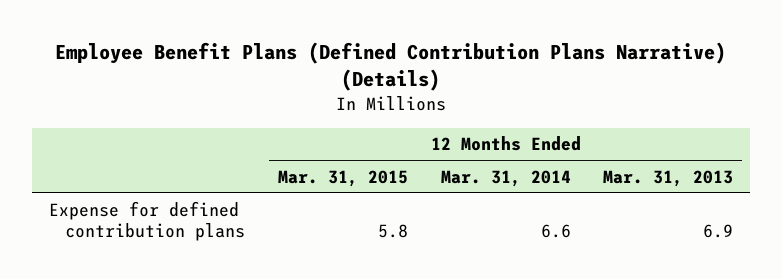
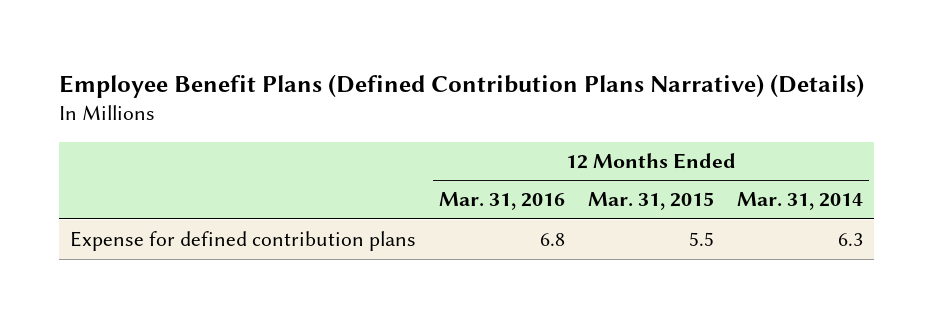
[603,169,734,187] Mar. 31, 2013 -> none
none -> [439,192,566,211] Mar. 31, 2016
[377,223,408,238] 5.8 -> [688,232,714,247] 5.5
[540,223,571,238] 6.6 -> [837,233,863,247] 6.3

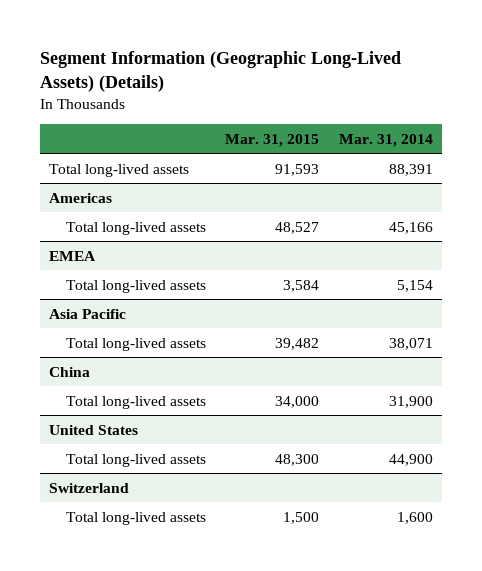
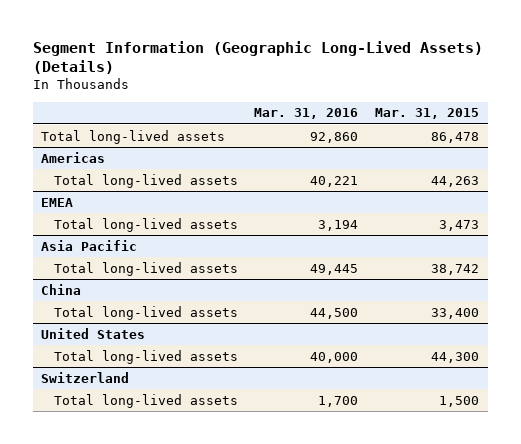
[338,133,433,147] Mar. 31, 2014 -> none
none -> [254,108,359,120] Mar. 31, 2016
[275,163,320,176] 91,593 -> [431,131,480,143] 86,478
[275,221,320,234] 48,527 -> [431,175,480,187] 44,263
[283,279,320,292] 3,584 -> [439,219,480,231] 3,473
[275,337,320,350] 39,482 -> [431,263,480,275] 38,742
[275,395,320,408] 34,000 -> [431,307,480,319] 33,400
[275,453,320,466] 48,300 -> [431,351,480,363] 44,300

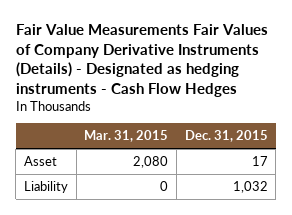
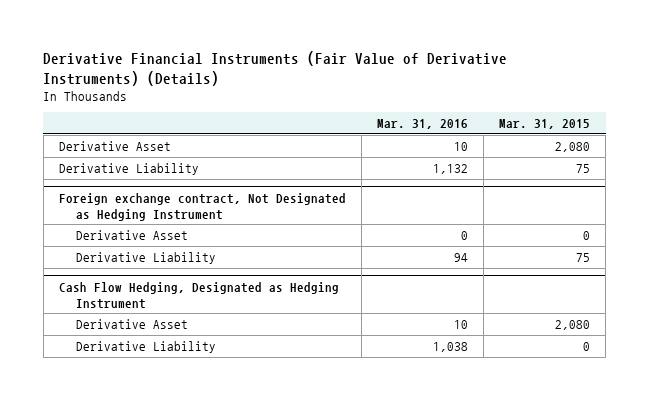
[15,24,268,97] Fair Value Measurements Fair Values of Company Derivative Instruments (Details) - Designated as hedging instruments - Cash Flow Hedges -> [43,51,508,86] Derivative Financial Instruments (Fair Value of Derivative Instruments) (Details)
[184,130,268,143] Dec. 31, 2015 -> none
none -> [377,119,469,130] Mar. 31, 2016
[24,156,58,167] Asset -> [58,140,171,151] Derivative Asset
[24,181,69,194] Liability -> [58,162,199,175] Derivative Liability
[160,181,169,192] 0 -> [576,163,591,173] 75
none -> [58,192,346,221] Foreign exchange contract, Not Designated as Hedging Instrument
none -> [76,229,189,240] Derivative Asset
none -> [76,251,217,264] Derivative Liability
none -> [58,281,339,309] Cash Flow Hedging, Designated as Hedging Instrument
none -> [76,318,189,329] Derivative Asset
none -> [76,340,217,353] Derivative Liability

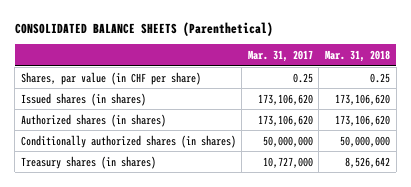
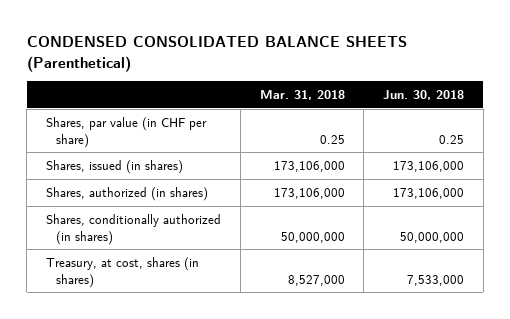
[14,21,273,36] CONSOLIDATED BALANCE SHEETS (Parenthetical) -> [26,36,407,72] CONDENSED CONSOLIDATED BALANCE SHEETS (Parenthetical)
[247,49,313,62] Mar. 31, 2017 -> none
none -> [382,89,464,100] Jun. 30, 2018
[20,92,146,106] Issued shares (in shares) -> [46,159,184,174] Shares, issued (in shares)
[335,93,391,105] 173,106,620 -> [273,160,345,172] 173,106,000
[20,113,166,127] Authorized shares (in shares) -> [46,186,209,201] Shares, authorized (in shares)
[335,114,391,126] 173,106,620 -> [273,187,345,199] 173,106,000
[20,134,236,148] Conditionally authorized shares (in shares) -> [46,213,222,245] Shares, conditionally authorized (in shares)
[20,155,156,169] Treasury shares (in shares) -> [46,256,200,288] Treasury, at cost, shares (in shares)
[345,156,391,168] 8,526,642 -> [287,274,345,286] 8,527,000

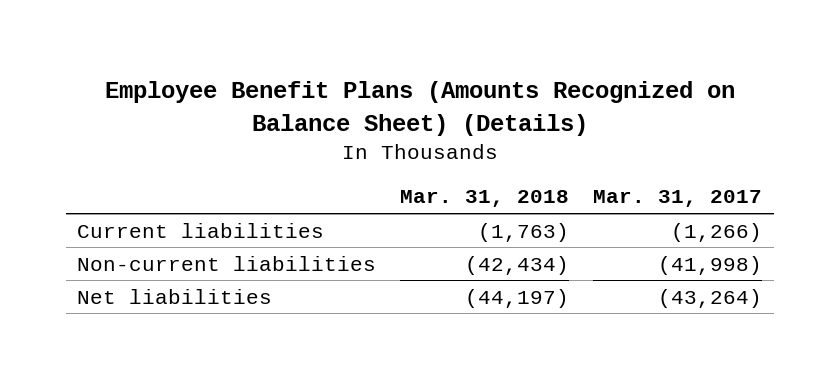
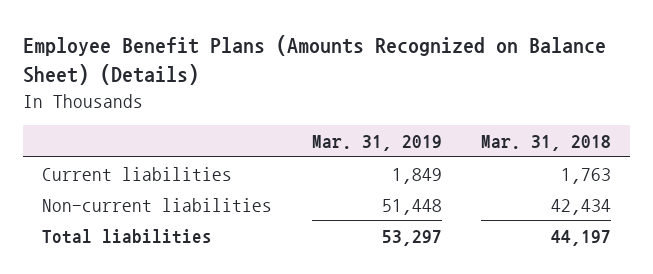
[592,190,762,208] Mar. 31, 2017 -> none
none -> [311,135,442,152] Mar. 31, 2019
[478,222,570,242] (1,763) -> [560,167,611,184] 1,763
[465,255,570,275] (42,434) -> [550,198,611,215] 42,434
[77,288,273,304] Net liabilities -> [42,228,213,244] Total liabilities
[465,288,570,308] (44,197) -> [550,229,611,246] 44,197

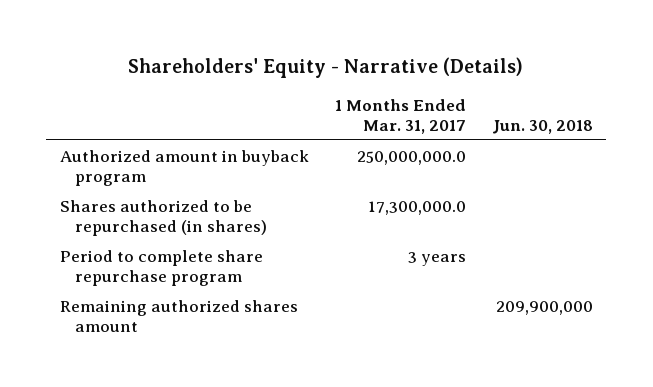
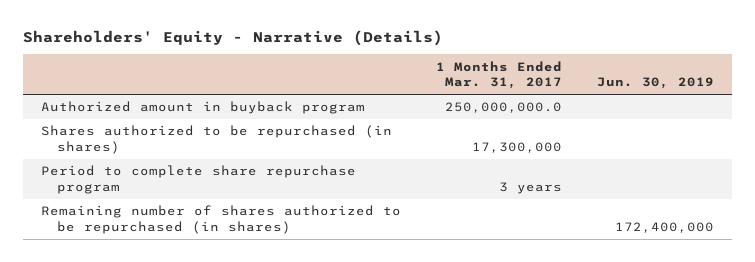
[492,119,594,134] Jun. 30, 2018 -> none
none -> [597,77,715,90] Jun. 30, 2019
[367,200,466,215] 17,300,000.0 -> [472,141,563,153] 17,300,000
[59,299,298,332] Remaining authorized shares amount -> none
none -> [40,205,401,234] Remaining number of shares authorized to be repurchased (in shares)

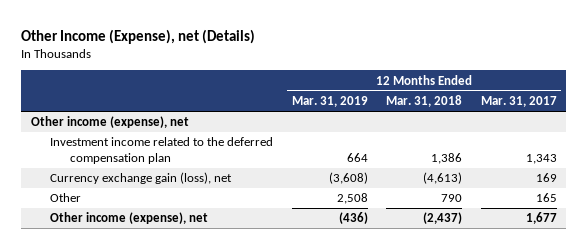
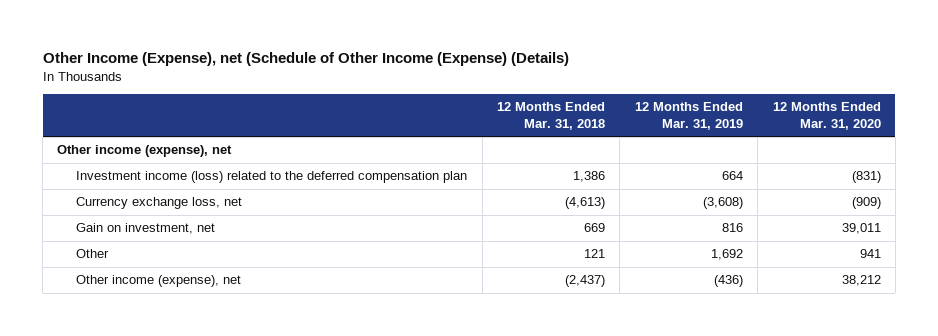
[21,28,256,44] Other Income (Expense), net (Details) -> [42,51,569,66] Other Income (Expense), net (Schedule of Other Income (Expense) (Details)
[480,96,557,108] Mar. 31, 2017 -> none
none -> [772,101,881,130] 12 Months Ended Mar. 31, 2020
[50,137,274,164] Investment income related to the deferred compensation plan -> [76,171,468,184] Investment income (loss) related to the deferred compensation plan
[50,172,233,185] Currency exchange gain (loss), net -> [76,197,243,210] Currency exchange loss, net
none -> [76,223,216,235] Gain on investment, net
[336,193,368,205] 2,508 -> [710,249,743,261] 1,692
[441,194,463,203] 790 -> [584,249,606,259] 121

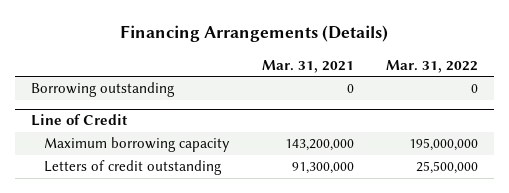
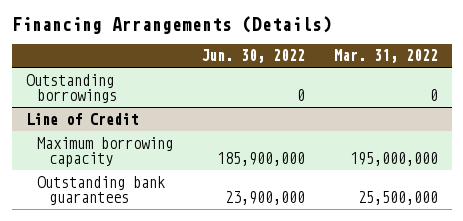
[261,59,354,73] Mar. 31, 2021 -> none
none -> [201,49,306,64] Jun. 30, 2022
[30,82,175,98] Borrowing outstanding -> [25,73,118,104] Outstanding borrowings
[43,160,222,176] Letters of credit outstanding -> [37,175,166,206] Outstanding bank guarantees

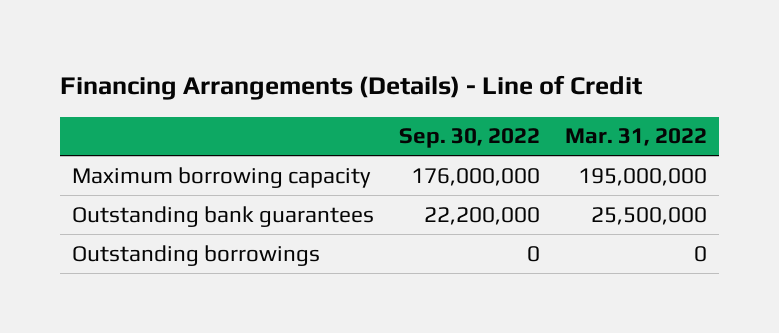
[11,16,332,35] Financing Arrangements (Details) -> [59,75,642,101] Financing Arrangements (Details) - Line of Credit
[201,49,306,64] Jun. 30, 2022 -> none
none -> [398,128,540,149] Sep. 30, 2022
[25,112,138,125] Line of Credit -> none
[25,73,118,104] Outstanding borrowings -> [72,244,321,266] Outstanding borrowings

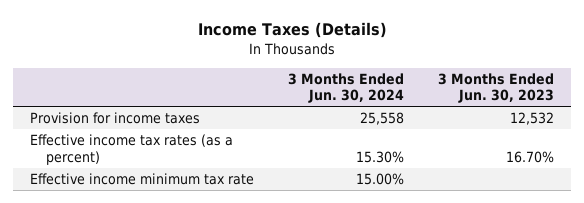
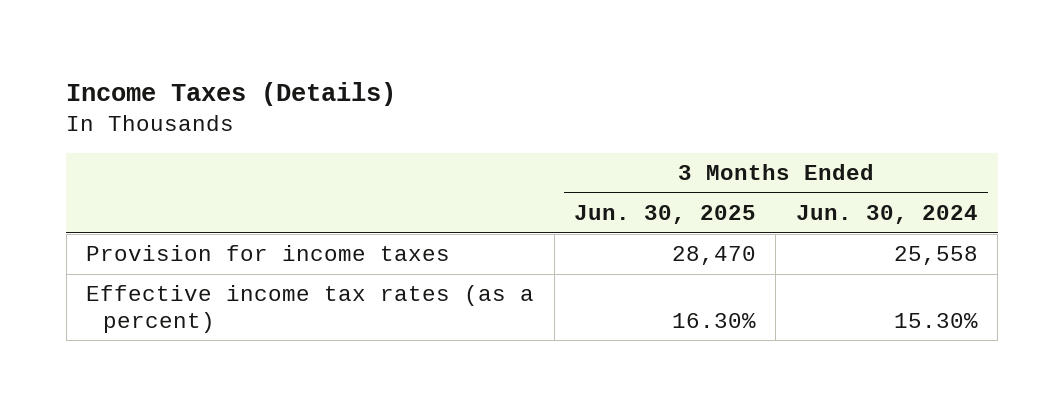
[438,72,555,104] 3 Months Ended Jun. 30, 2023 -> none
none -> [574,205,757,225] Jun. 30, 2025
[30,173,255,186] Effective income minimum tax rate -> none

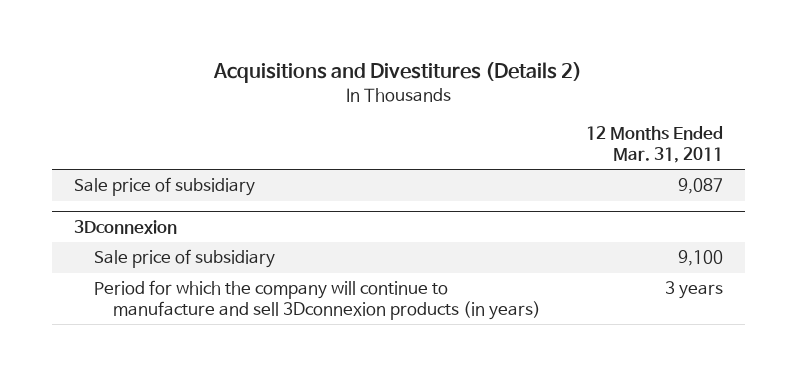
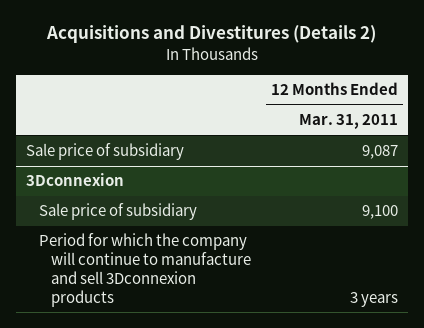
[93,280,542,321] Period for which the company will continue to manufacture and sell 3Dconnexion products (in years) -> [38,233,252,307] Period for which the company will continue to manufacture and sell 3Dconnexion products

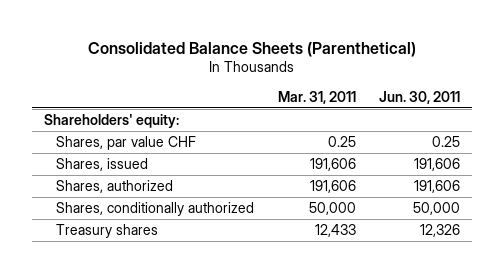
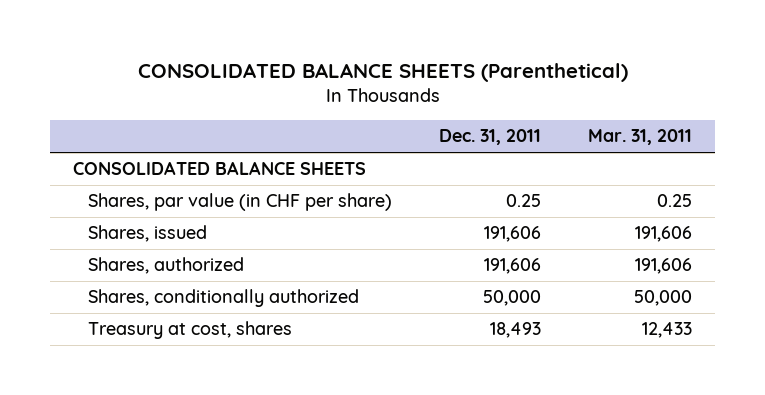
[88,41,417,57] Consolidated Balance Sheets (Parenthetical) -> [137,62,628,82] CONSOLIDATED BALANCE SHEETS (Parenthetical)
[379,91,461,105] Jun. 30, 2011 -> none
none -> [438,129,541,146] Dec. 31, 2011
[44,113,180,128] Shareholders' equity: -> none
none -> [73,161,367,176] CONSOLIDATED BALANCE SHEETS
[55,135,196,150] Shares, par value CHF -> [87,193,392,212] Shares, par value (in CHF per share)
[55,223,158,238] Treasury shares -> [87,321,292,340] Treasury at cost, shares

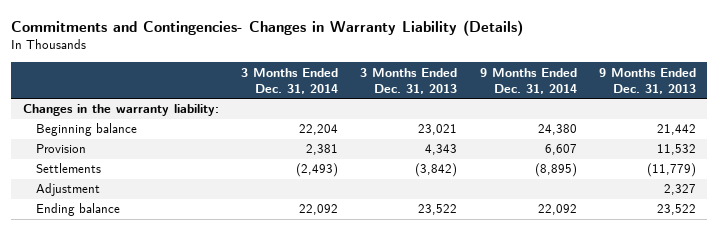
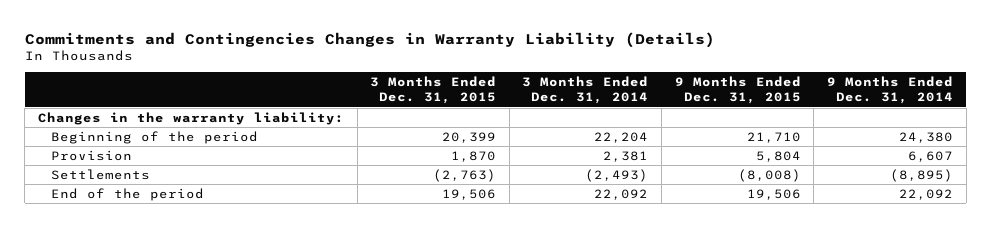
[11,19,524,36] Commitments and Contingencies- Changes in Warranty Liability (Details) -> [24,31,715,48] Commitments and Contingencies Changes in Warranty Liability (Details)
[360,67,458,94] 3 Months Ended Dec. 31, 2013 -> none
[599,67,697,94] 9 Months Ended Dec. 31, 2013 -> none
none -> [370,76,497,105] 3 Months Ended Dec. 31, 2015
none -> [674,76,801,105] 9 Months Ended Dec. 31, 2015
[35,123,137,137] Beginning balance -> [51,130,259,144] Beginning of the period
[35,183,100,197] Adjustment -> none
[35,203,120,217] Ending balance -> [51,187,205,201] End of the period

